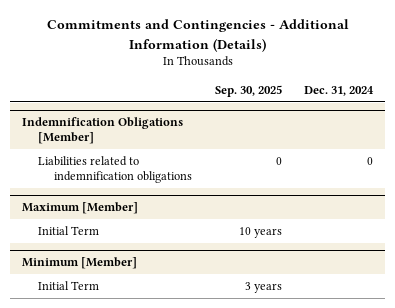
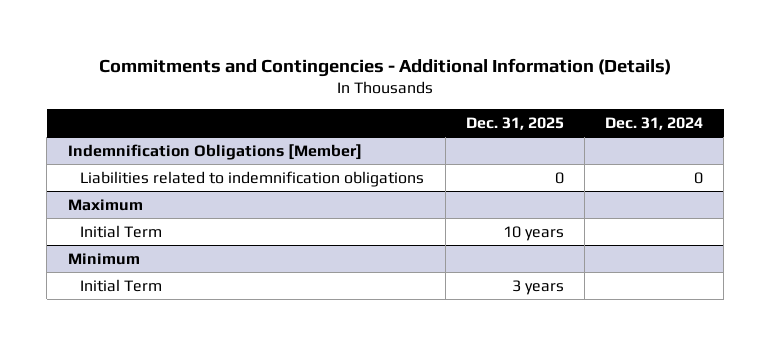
[214,84,282,97] Sep. 30, 2025 -> none
none -> [465,116,564,130] Dec. 31, 2025
[21,202,138,215] Maximum [Member] -> [67,198,143,211] Maximum
[21,257,137,270] Minimum [Member] -> [67,252,140,265] Minimum

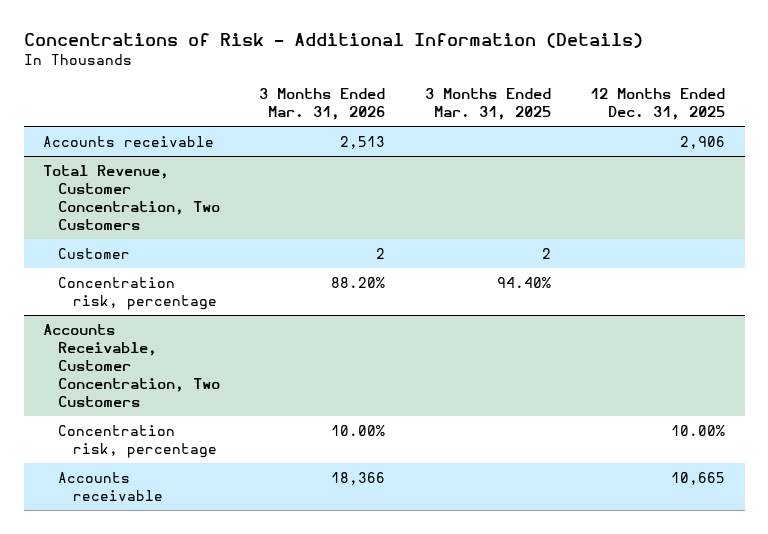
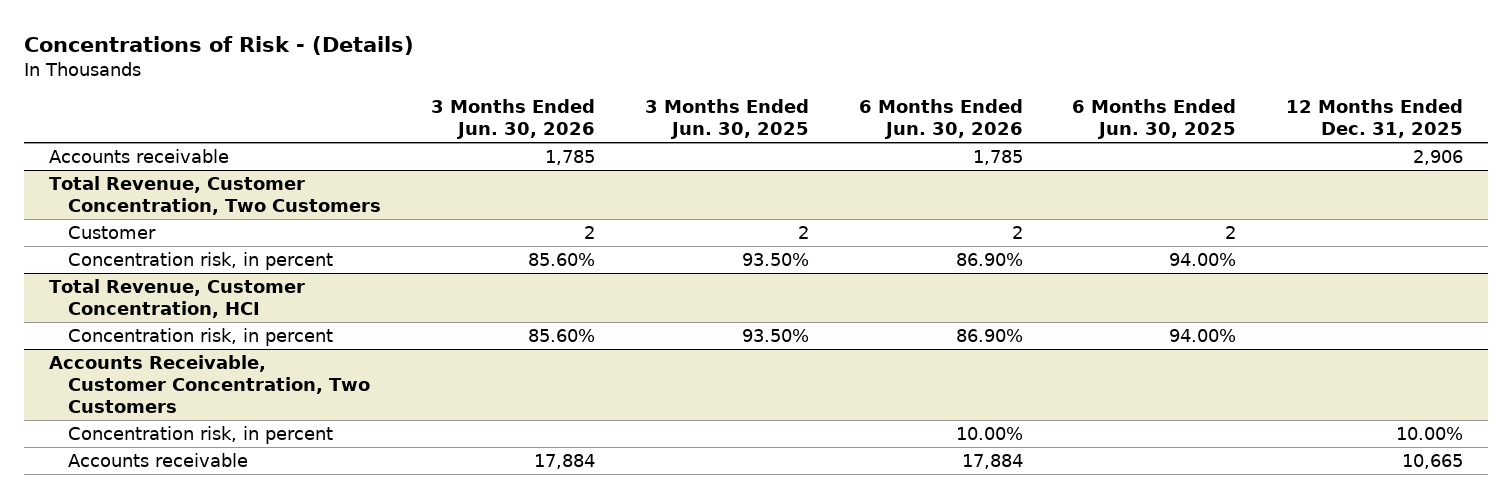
[23,32,643,48] Concentrations of Risk - Additional Information (Details) -> [24,35,415,55] Concentrations of Risk - (Details)
[259,87,386,120] 3 Months Ended Mar. 31, 2026 -> none
[424,87,551,120] 3 Months Ended Mar. 31, 2025 -> none
none -> [431,99,596,140] 3 Months Ended Jun. 30, 2026
none -> [644,99,809,140] 3 Months Ended Jun. 30, 2025
none -> [858,99,1023,140] 6 Months Ended Jun. 30, 2026
none -> [1072,99,1237,140] 6 Months Ended Jun. 30, 2025
[58,276,217,310] Concentration risk, percentage -> [68,251,334,270] Concentration risk, in percent
none -> [49,278,306,318] Total Revenue, Customer Concentration, HCI
none -> [68,327,334,346] Concentration risk, in percent
[58,424,217,458] Concentration risk, percentage -> [68,425,334,444] Concentration risk, in percent

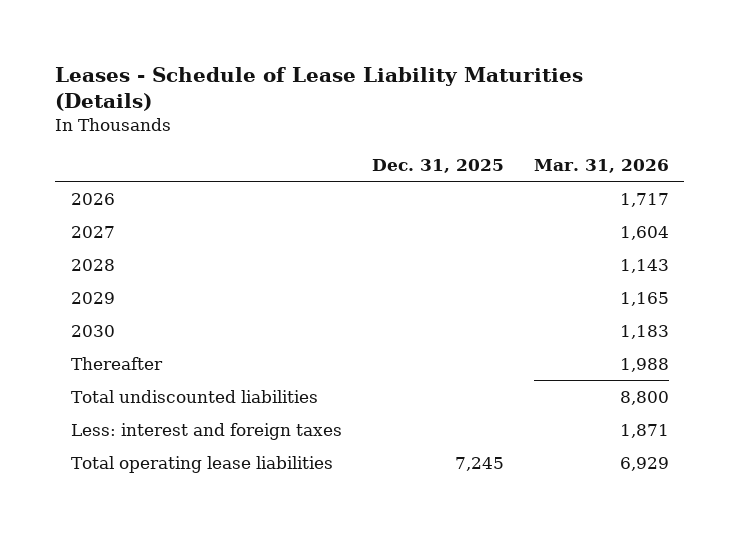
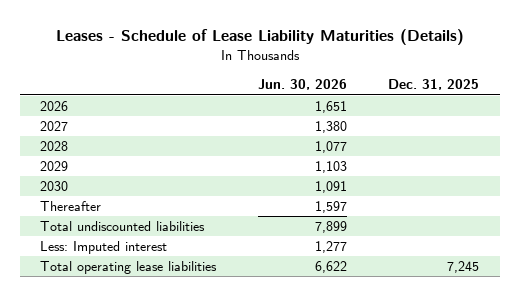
[534,159,670,174] Mar. 31, 2026 -> none
none -> [257,79,347,91] Jun. 30, 2026
[70,422,342,440] Less: interest and foreign taxes -> [40,240,168,254] Less: Imputed interest

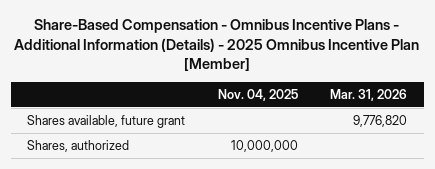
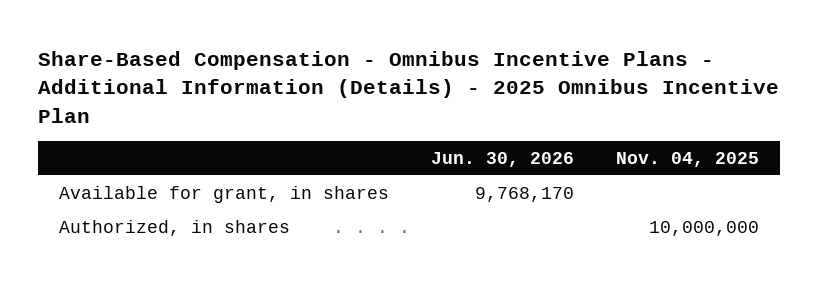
[14,19,420,72] Share-Based Compensation - Omnibus Incentive Plans - Additional Information (Details) - 2025 Omnibus Incentive Plan [Member] -> [37,51,779,123] Share-Based Compensation - Omnibus Incentive Plans - Additional Information (Details) - 2025 Omnibus Incentive Plan
[330,88,408,101] Mar. 31, 2026 -> none
none -> [430,151,574,167] Jun. 30, 2026
[27,115,186,129] Shares available, future grant -> [58,185,389,203] Available for grant, in shares
[27,140,130,153] Shares, authorized -> [58,219,290,236] Authorized, in shares

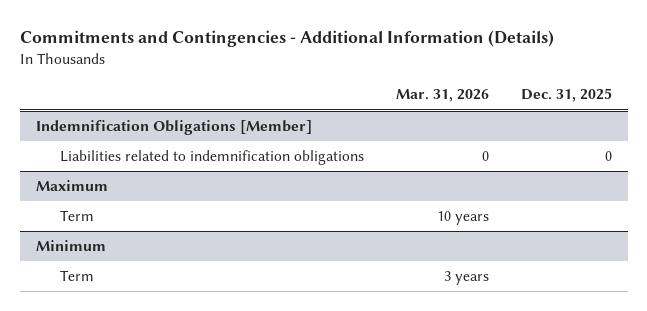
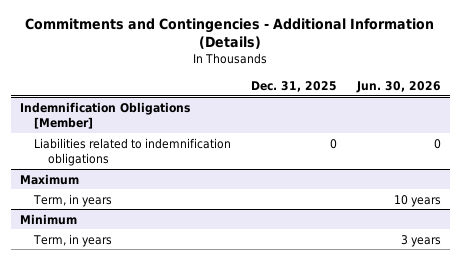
[395,89,489,103] Mar. 31, 2026 -> none
none -> [355,80,441,93] Jun. 30, 2026
[59,210,94,222] Term -> [33,193,113,207] Term, in years
[59,270,94,282] Term -> [33,233,113,247] Term, in years

